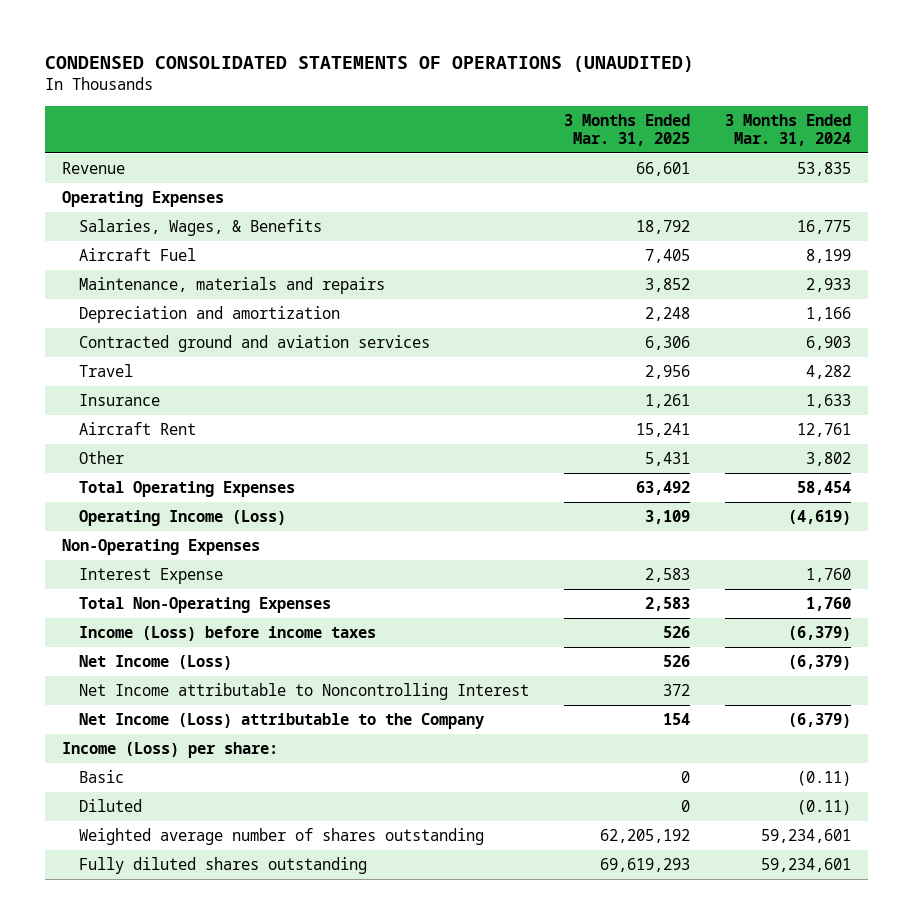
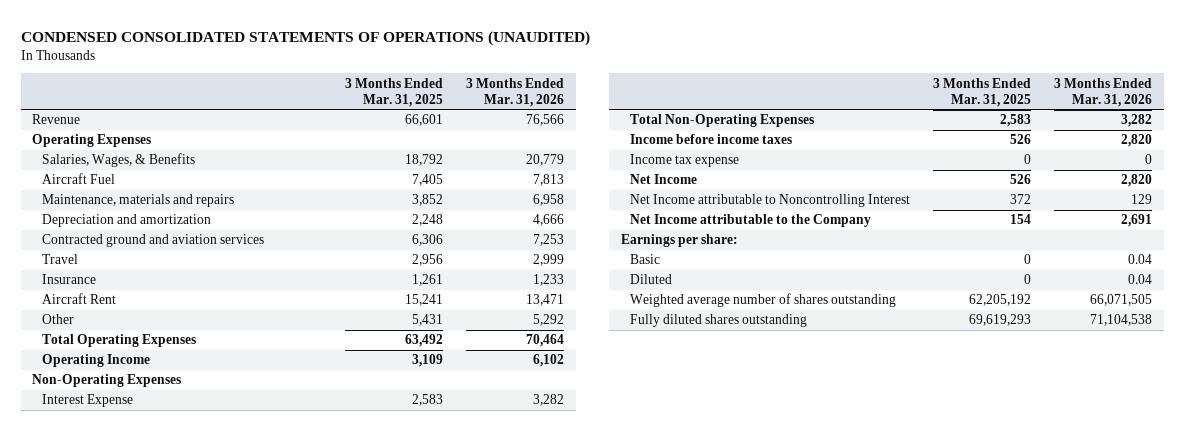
[724,113,851,147] 3 Months Ended Mar. 31, 2024 -> none
none -> [466,77,565,107] 3 Months Ended Mar. 31, 2026
[78,510,286,527] Operating Income (Loss) -> [42,354,151,368] Operating Income
[78,626,376,642] Income (Loss) before income taxes -> [630,134,793,145] Income before income taxes
none -> [630,154,740,168] Income tax expense
[78,655,232,671] Net Income (Loss) -> [630,174,698,185] Net Income
[78,713,484,730] Net Income (Loss) attributable to the Company -> [630,214,872,228] Net Income attributable to the Company
[62,742,279,759] Income (Loss) per share: -> [620,234,738,248] Earnings per share:

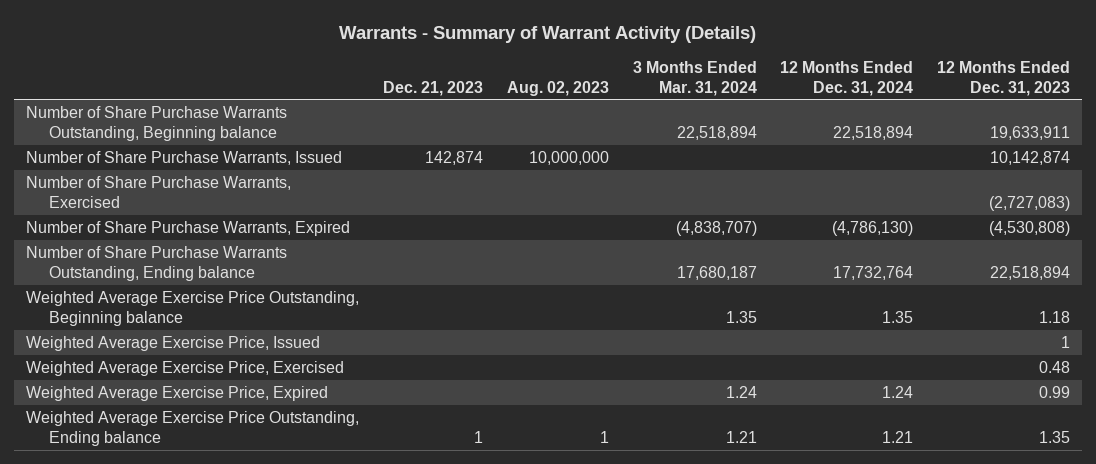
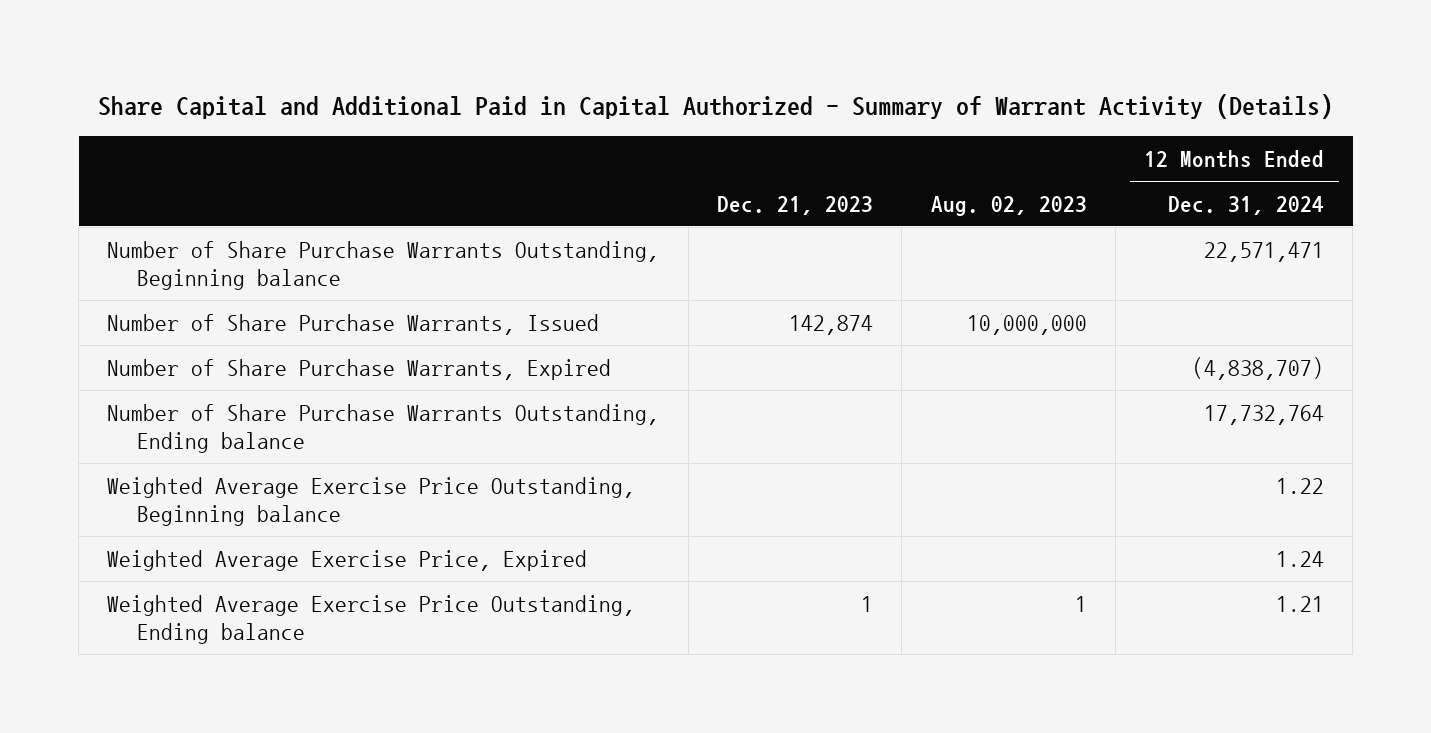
[339,25,757,43] Warrants - Summary of Warrant Activity (Details) -> [97,93,1333,119] Share Capital and Additional Paid in Capital Authorized - Summary of Warrant Activity (Details)
[632,60,757,96] 3 Months Ended Mar. 31, 2024 -> none
[937,60,1071,96] 12 Months Ended Dec. 31, 2023 -> none
[833,125,914,140] 22,518,894 -> [1204,241,1325,262] 22,571,471
[25,175,291,208] Number of Share Purchase Warrants, Exercised -> none
[832,220,914,236] (4,786,130) -> [1192,356,1325,380] (4,838,707)
[25,335,320,351] Weighted Average Exercise Price, Issued -> none
[25,360,344,376] Weighted Average Exercise Price, Exercised -> none
[882,310,914,323] 1.35 -> [1276,477,1325,494] 1.22

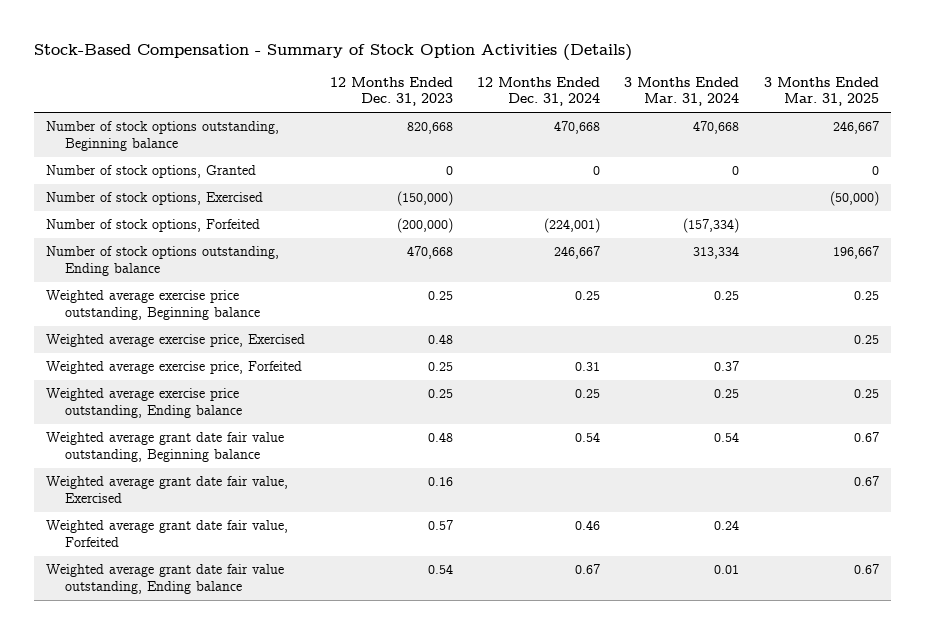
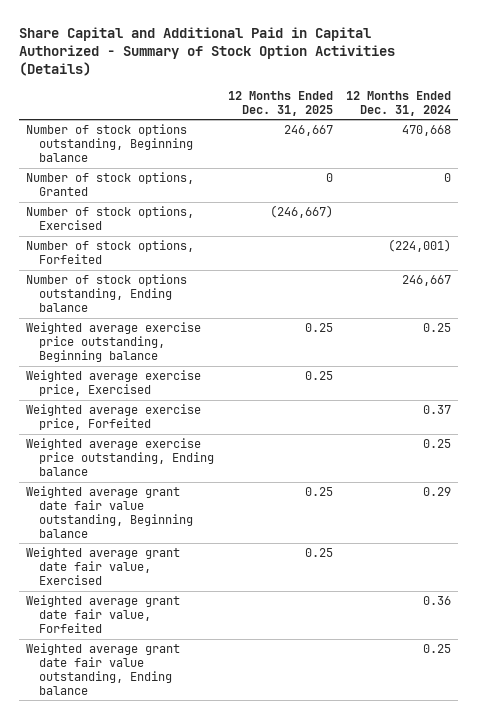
[34,44,633,62] Stock-Based Compensation - Summary of Stock Option Activities (Details) -> [19,26,396,76] Share Capital and Additional Paid in Capital Authorized - Summary of Stock Option Activities (Details)
[329,76,453,107] 12 Months Ended Dec. 31, 2023 -> none
[624,76,740,107] 3 Months Ended Mar. 31, 2024 -> none
[763,76,879,107] 3 Months Ended Mar. 31, 2025 -> none
none -> [227,90,333,116] 12 Months Ended Dec. 31, 2025
[575,362,601,372] 0.31 -> [423,405,452,415] 0.37
[575,432,601,443] 0.54 -> [423,487,452,497] 0.29
[575,520,601,531] 0.46 -> [423,596,452,606] 0.36
[575,564,601,575] 0.67 -> [423,644,452,654] 0.25

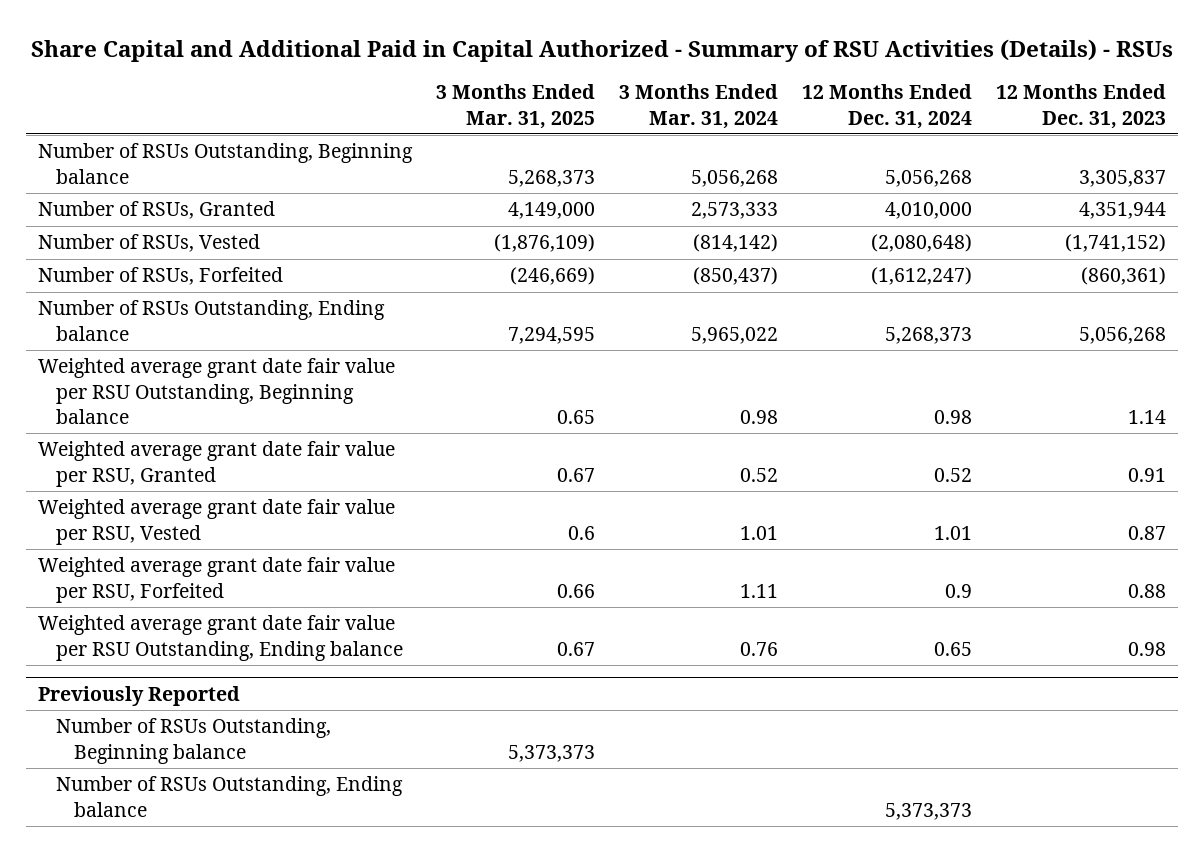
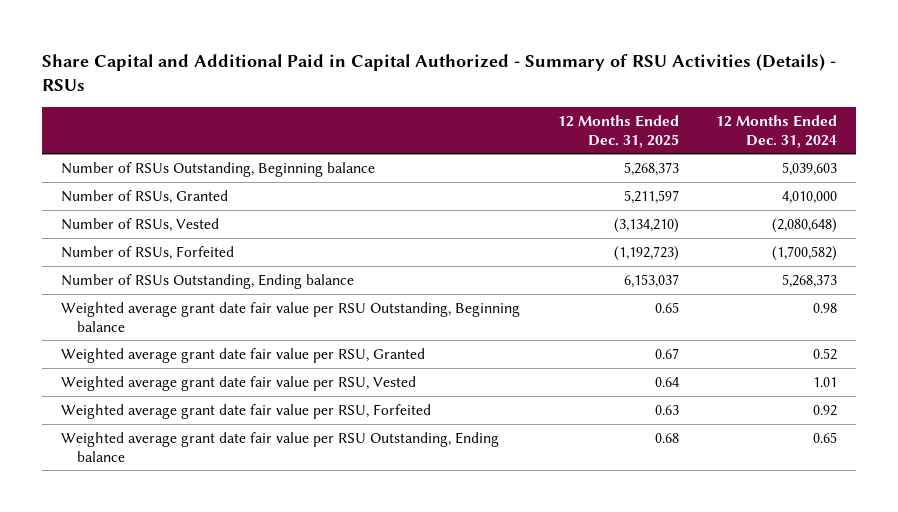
[436,84,596,129] 3 Months Ended Mar. 31, 2025 -> none
[619,84,779,129] 3 Months Ended Mar. 31, 2024 -> none
[995,84,1166,129] 12 Months Ended Dec. 31, 2023 -> none
none -> [557,114,679,148] 12 Months Ended Dec. 31, 2025
[884,169,972,187] 5,056,268 -> [782,161,838,176] 5,039,603
[870,267,972,286] (1,612,247) -> [772,245,838,261] (1,700,582)
[944,583,972,598] 0.9 -> [813,404,838,416] 0.92
[38,685,241,706] Previously Reported -> none
[56,718,332,764] Number of RSUs Outstanding, Beginning balance -> none
[56,776,404,817] Number of RSUs Outstanding, Ending balance -> none

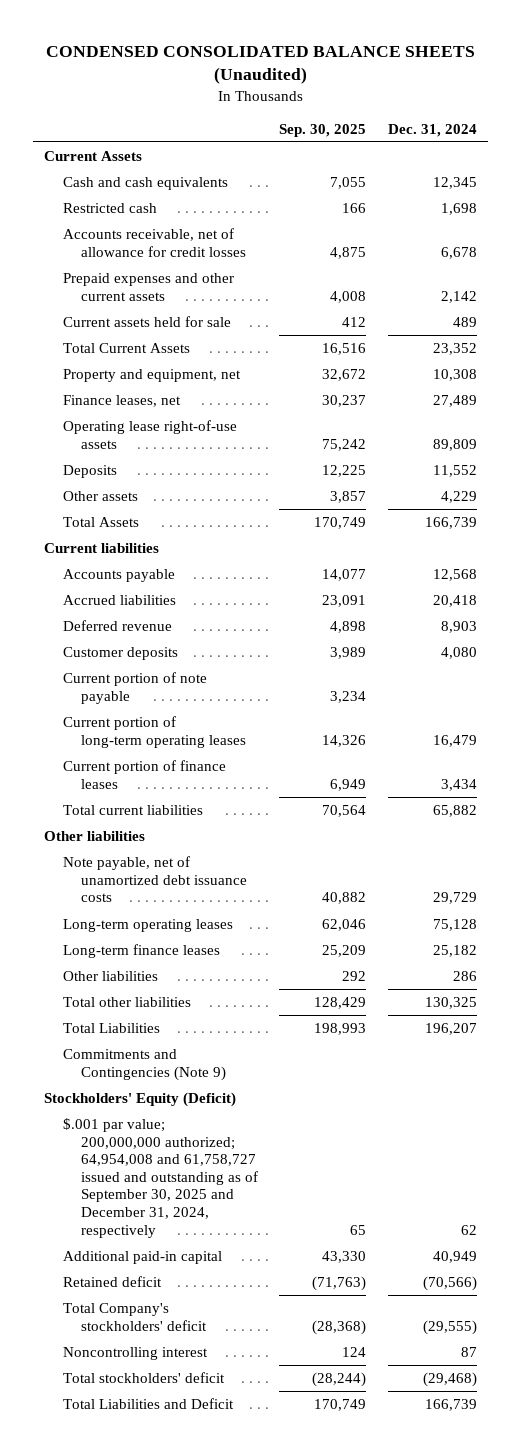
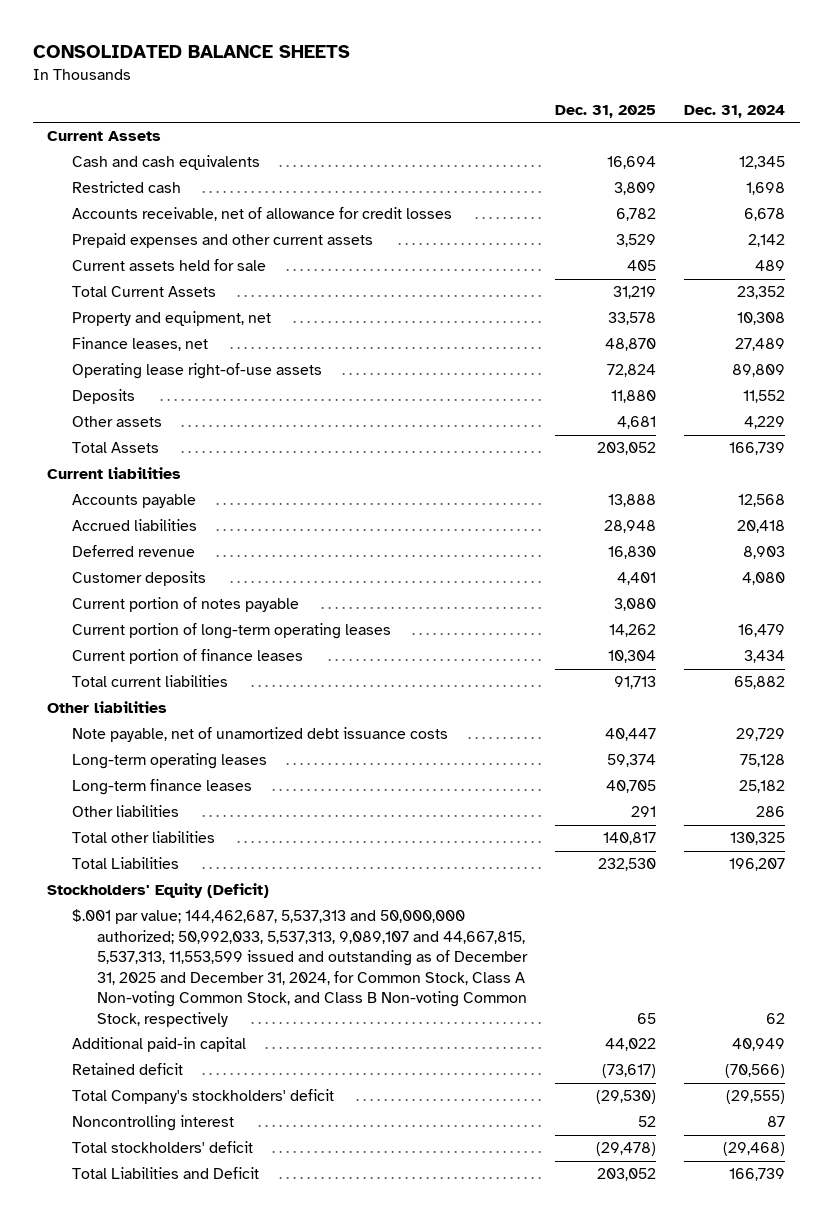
[45,45,475,85] CONDENSED CONSOLIDATED BALANCE SHEETS (Unaudited) -> [33,45,351,59] CONSOLIDATED BALANCE SHEETS
[279,123,367,137] Sep. 30, 2025 -> none
none -> [555,104,657,118] Dec. 31, 2025
[62,672,207,704] Current portion of note payable -> [72,597,300,613] Current portion of notes payable
[62,1049,227,1081] Commitments and Contingencies (Note 9) -> none
[62,1118,259,1238] $.001 par value; 200,000,000 authorized; 64,954,008 and 61,758,727 issued and outstanding as of September 30, 2025 and December 31, 2024, respectively -> [72,909,528,1027] $.001 par value; 144,462,687, 5,537,313 and 50,000,000 authorized; 50,992,033, 5,537,313, 9,089,107 and 44,667,815, 5,537,313, 11,553,599 issued and outstanding as of December 31, 2025 and December 31, 2024, for Common Stock, Class A Non-voting Common Stock, and Class B Non-voting Common Stock, respectively

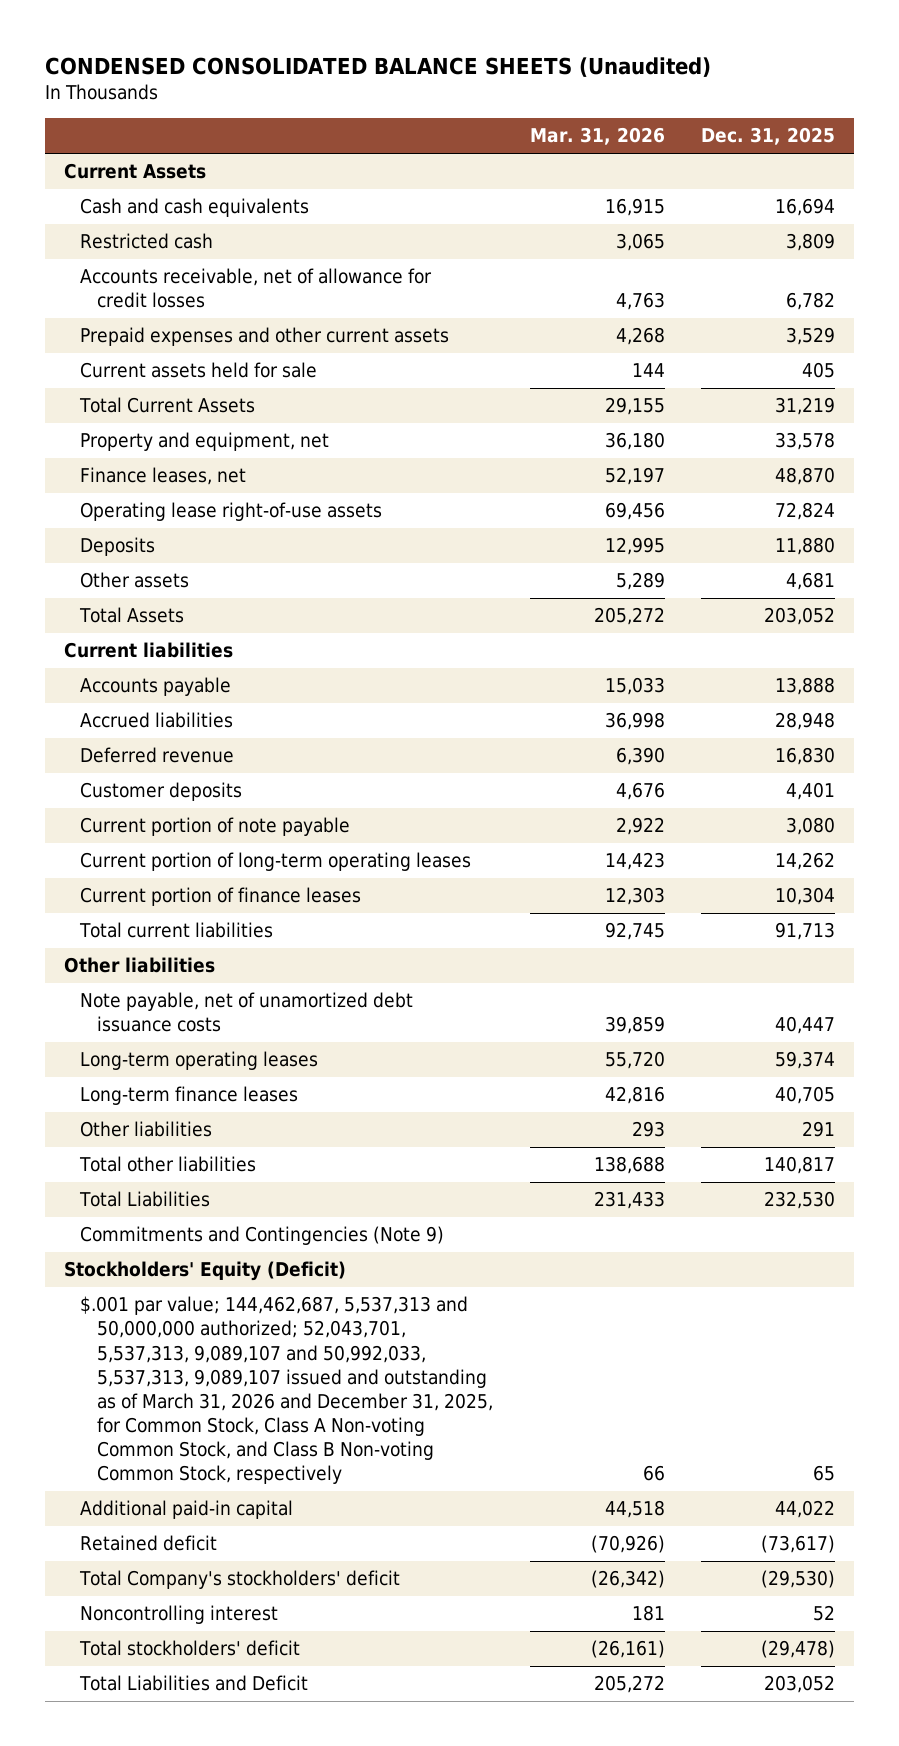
[33,45,351,59] CONSOLIDATED BALANCE SHEETS -> [45,57,712,78] CONDENSED CONSOLIDATED BALANCE SHEETS (Unaudited)
[684,104,786,118] Dec. 31, 2024 -> none
none -> [529,127,665,146] Mar. 31, 2026
[72,597,300,613] Current portion of notes payable -> [80,817,351,837] Current portion of note payable
none -> [80,1226,445,1246] Commitments and Contingencies (Note 9)
[72,909,528,1027] $.001 par value; 144,462,687, 5,537,313 and 50,000,000 authorized; 50,992,033, 5,537,313, 9,089,107 and 44,667,815, 5,537,313, 11,553,599 issued and outstanding as of December 31, 2025 and December 31, 2024, for Common Stock, Class A Non-voting Common Stock, and Class B Non-voting Common Stock, respectively -> [80,1296,493,1484] $.001 par value; 144,462,687, 5,537,313 and 50,000,000 authorized; 52,043,701, 5,537,313, 9,089,107 and 50,992,033, 5,537,313, 9,089,107 issued and outstanding as of March 31, 2026 and December 31, 2025, for Common Stock, Class A Non-voting Common Stock, and Class B Non-voting Common Stock, respectively

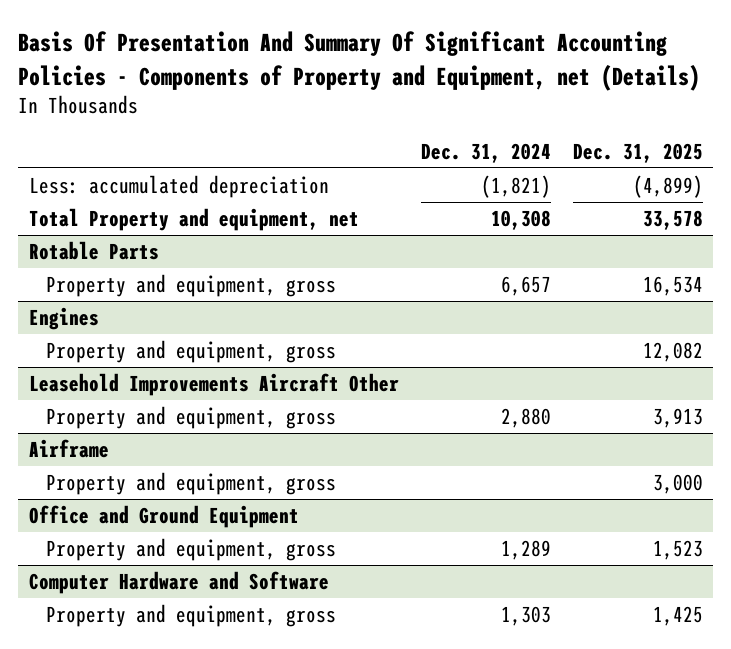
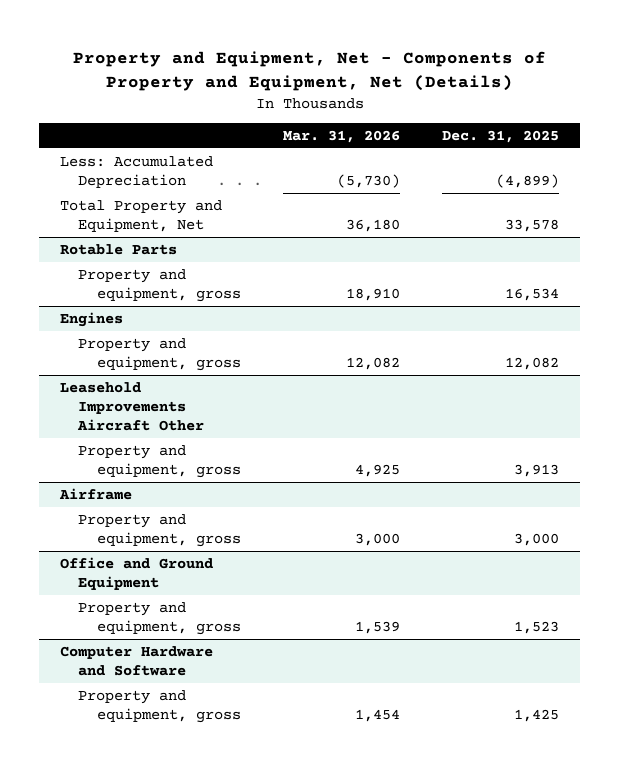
[18,31,701,91] Basis Of Presentation And Summary Of Significant Accounting Policies - Components of Property and Equipment, net (Details) -> [72,50,546,91] Property and Equipment, Net - Components of Property and Equipment, Net (Details)
[420,142,551,163] Dec. 31, 2024 -> none
none -> [282,129,400,143] Mar. 31, 2026
[28,174,329,198] Less: accumulated depreciation -> [60,155,214,188] Less: Accumulated Depreciation
[28,207,359,231] Total Property and equipment, net -> [60,199,223,232] Total Property and Equipment, Net

